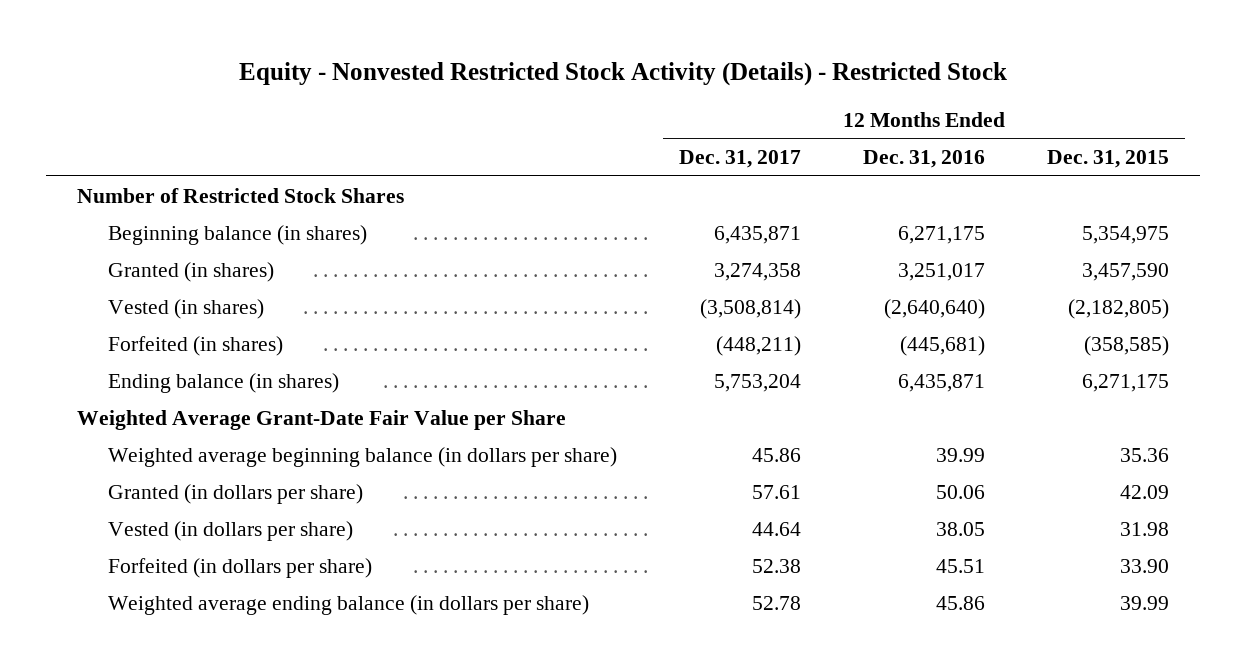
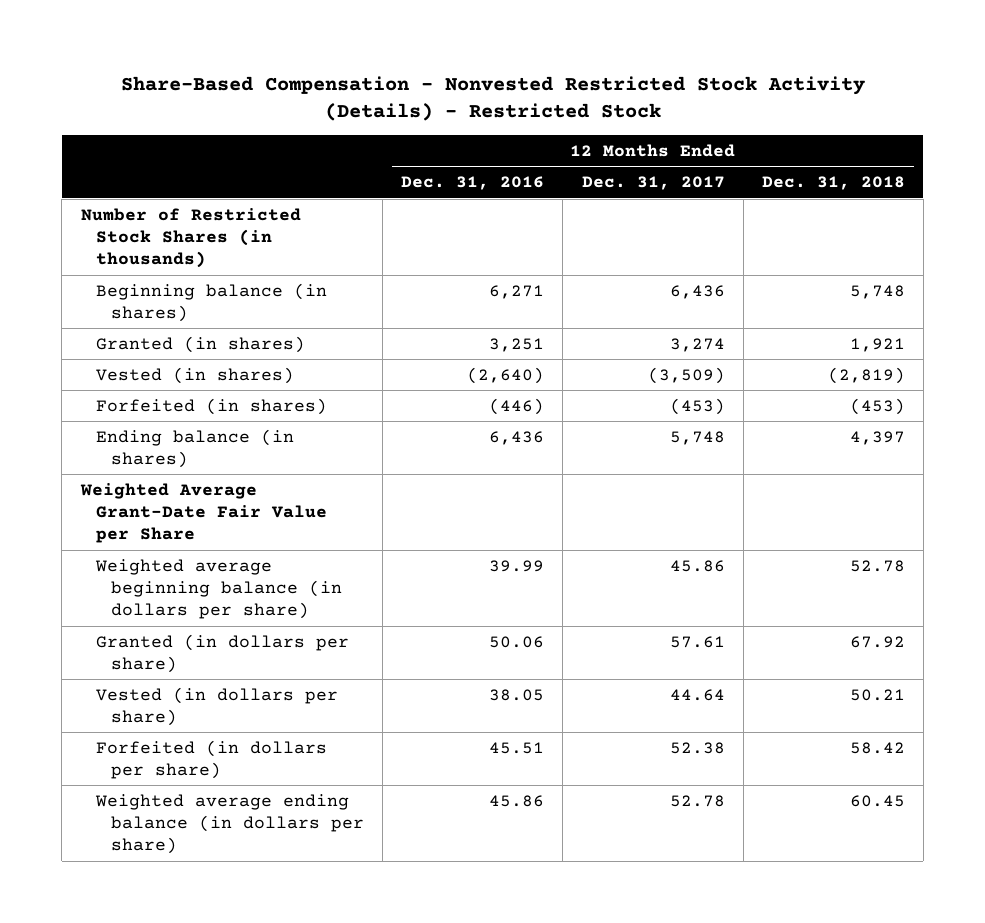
[239,61,1008,86] Equity - Nonvested Restricted Stock Activity (Details) - Restricted Stock -> [120,75,865,122] Share-Based Compensation - Nonvested Restricted Stock Activity (Details) - Restricted Stock
[1047,150,1170,169] Dec. 31, 2015 -> none
none -> [761,176,905,191] Dec. 31, 2018
[76,187,404,203] Number of Restricted Stock Shares -> [80,207,301,269] Number of Restricted Stock Shares (in thousands)
[713,225,801,244] 6,435,871 -> [669,284,725,299] 6,436
[897,225,985,244] 6,271,175 -> [489,284,545,299] 6,271
[713,262,801,281] 3,274,358 -> [669,337,725,352] 3,274
[897,262,985,281] 3,251,017 -> [489,337,545,352] 3,251
[699,298,801,319] (3,508,814) -> [647,366,725,384] (3,509)
[883,298,985,319] (2,640,640) -> [467,366,545,384] (2,640)
[715,335,801,356] (448,211) -> [669,397,725,415] (453)
[899,335,985,356] (445,681) -> [489,397,545,415] (446)
[713,373,801,392] 5,753,204 -> [669,430,725,445] 5,748
[897,373,985,392] 6,435,871 -> [489,430,545,445] 6,436

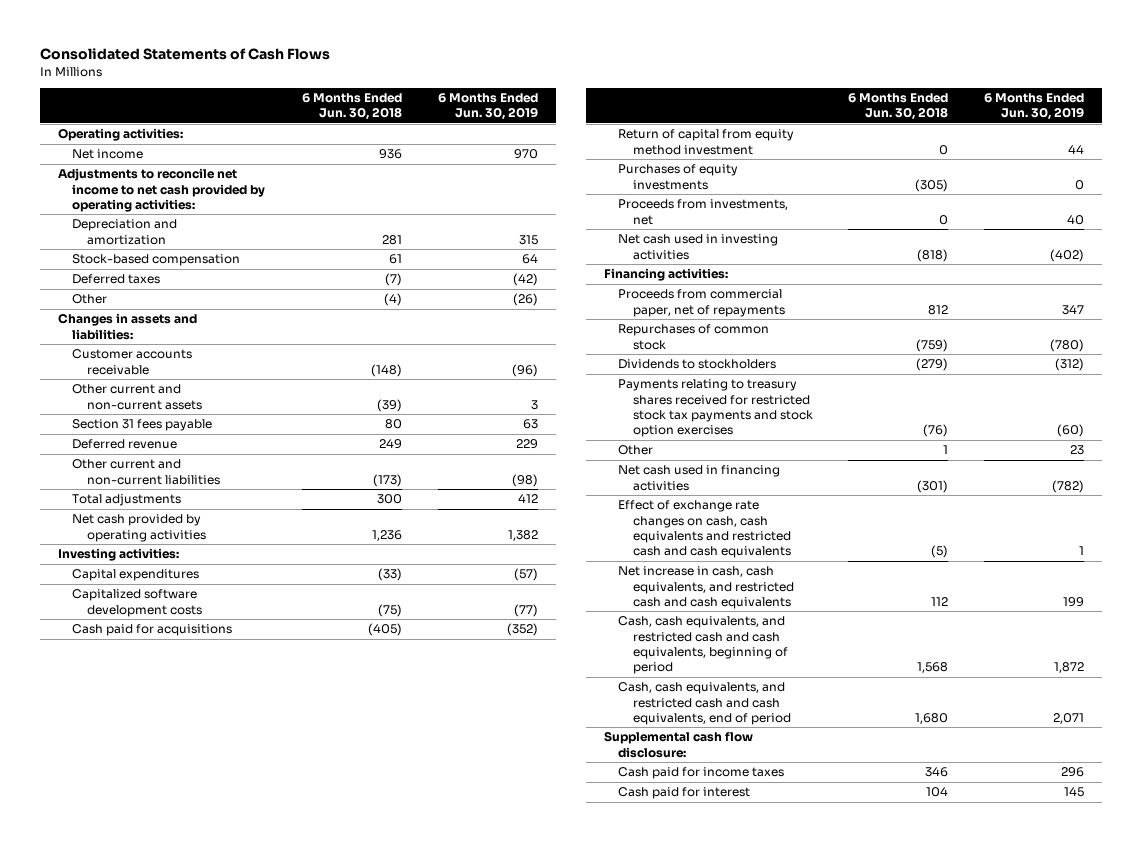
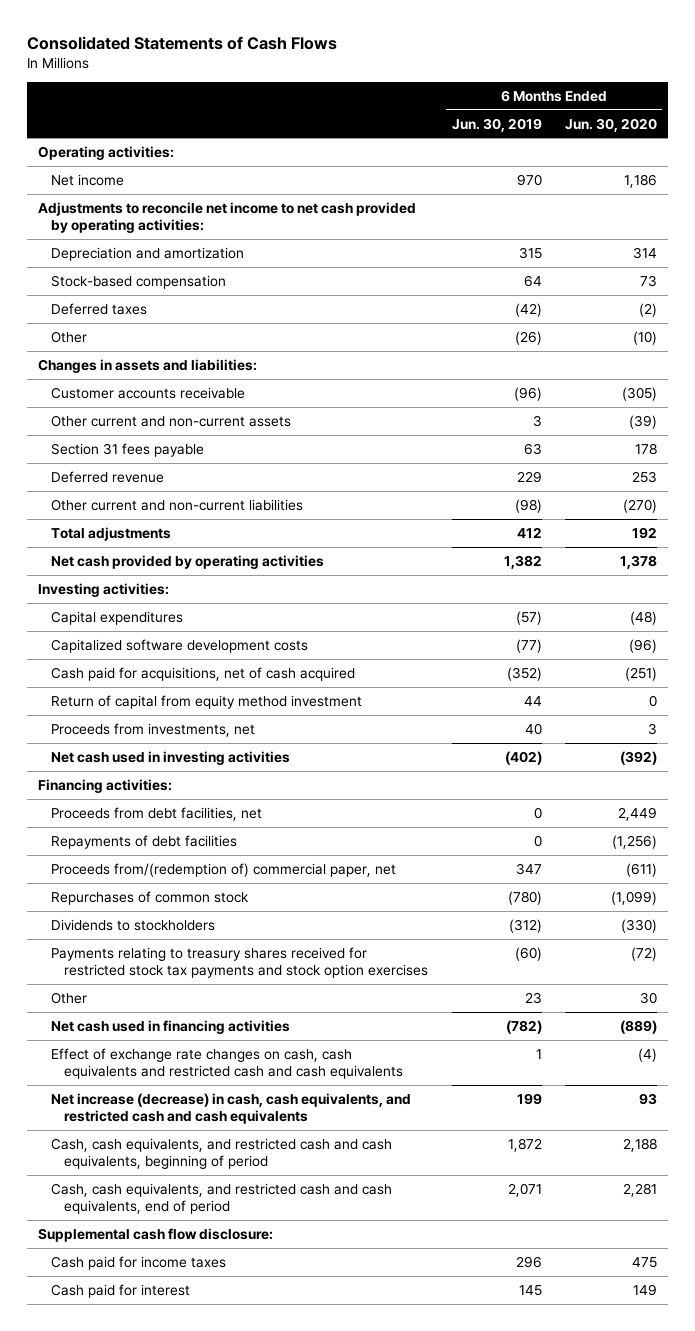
[302,93,403,121] 6 Months Ended Jun. 30, 2018 -> none
none -> [564,117,657,132] Jun. 30, 2020
[72,624,233,637] Cash paid for acquisitions -> [51,666,356,681] Cash paid for acquisitions, net of cash acquired
[618,164,739,190] Purchases of equity investments -> none
none -> [51,806,263,821] Proceeds from debt facilities, net
none -> [51,834,238,849] Repayments of debt facilities
[618,289,785,317] Proceeds from commercial paper, net of repayments -> [51,862,397,877] Proceeds from/(redemption of) commercial paper, net
[618,566,794,609] Net increase in cash, cash equivalents, and restricted cash and cash equivalents -> [51,1092,412,1124] Net increase (decrease) in cash, cash equivalents, and restricted cash and cash equivalents

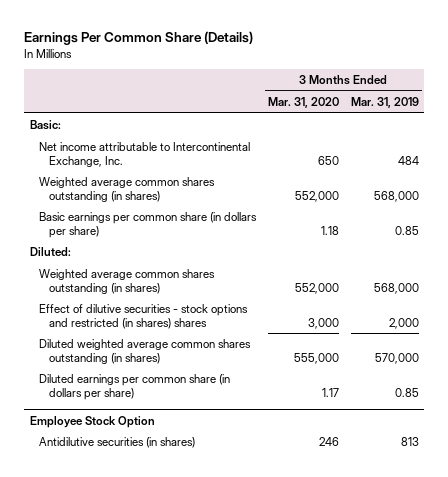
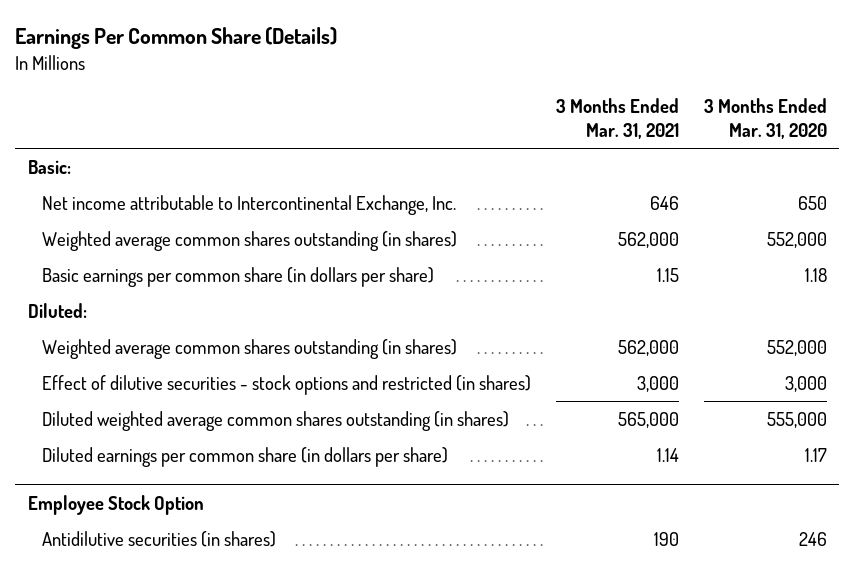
[350,96,419,108] Mar. 31, 2019 -> none
none -> [555,98,679,140] 3 Months Ended Mar. 31, 2021
[39,304,249,329] Effect of dilutive securities - stock options and restricted (in shares) shares -> [41,375,531,396] Effect of dilutive securities - stock options and restricted (in shares)

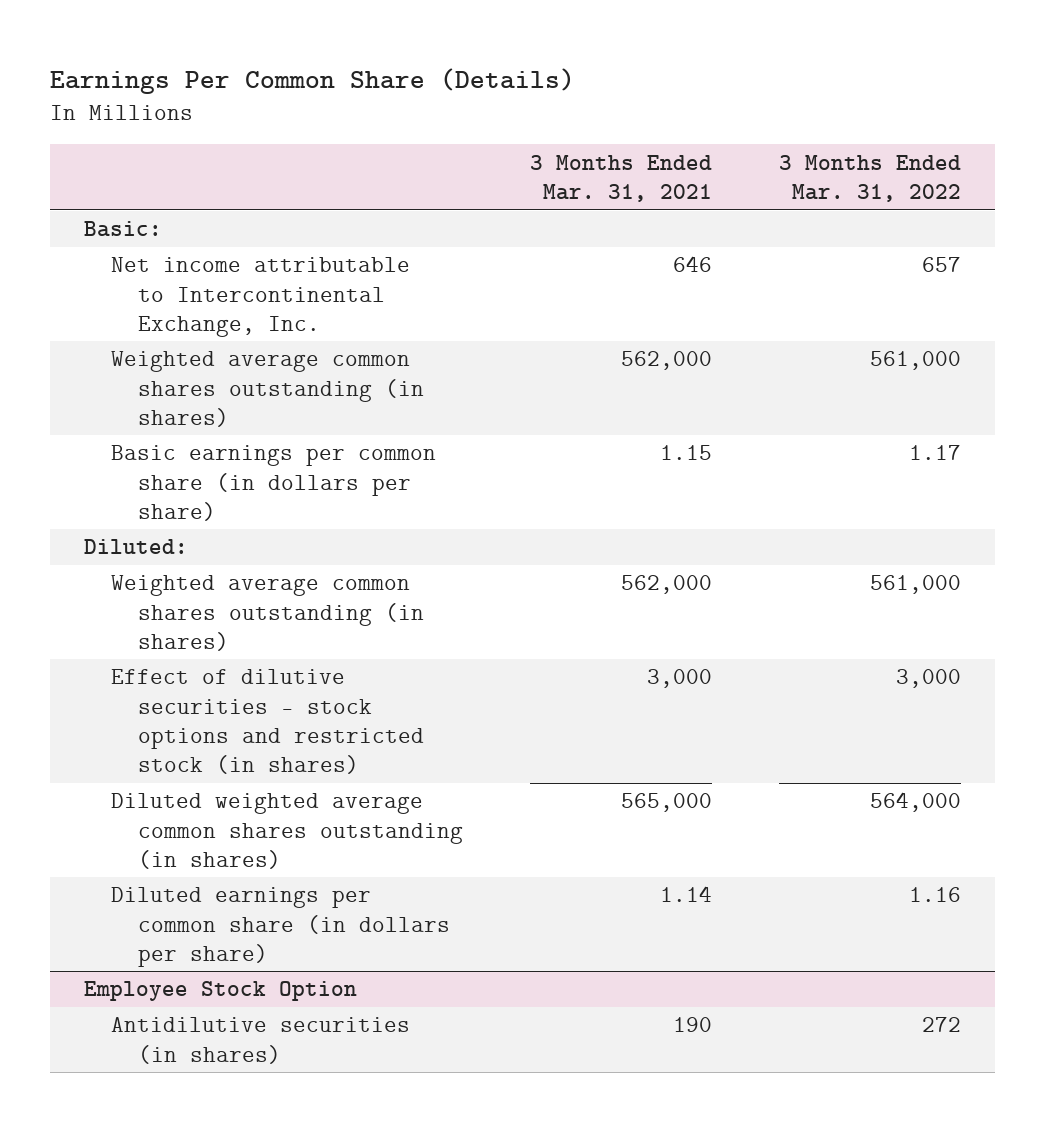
[703,98,827,140] 3 Months Ended Mar. 31, 2020 -> none
none -> [779,154,962,202] 3 Months Ended Mar. 31, 2022
[41,375,531,396] Effect of dilutive securities - stock options and restricted (in shares) -> [111,669,425,775] Effect of dilutive securities - stock options and restricted stock (in shares)

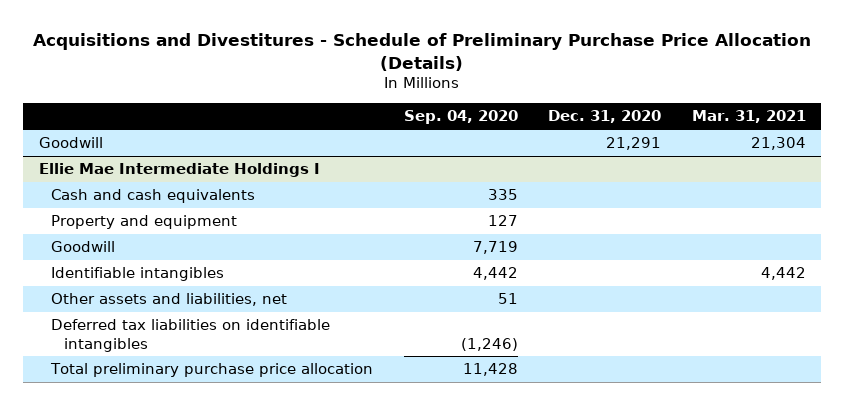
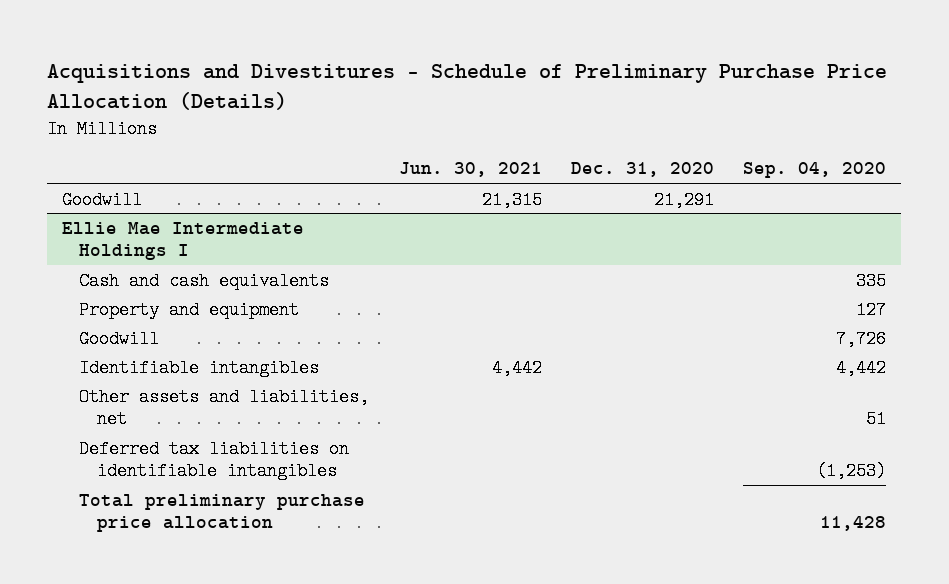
[691,110,806,124] Mar. 31, 2021 -> none
none -> [398,162,542,178] Jun. 30, 2021
[472,241,518,255] 7,719 -> [836,329,887,348] 7,726
[460,337,518,351] (1,246) -> [816,462,887,481] (1,253)

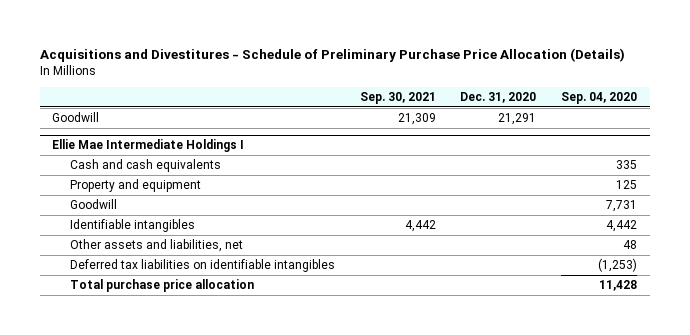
[398,162,542,178] Jun. 30, 2021 -> none
none -> [359,91,436,104] Sep. 30, 2021
[856,300,887,319] 127 -> [616,180,638,190] 125
[836,329,887,348] 7,726 -> [606,200,638,213] 7,731
[866,410,887,429] 51 -> [623,240,638,250] 48
[79,493,366,533] Total preliminary purchase price allocation -> [69,279,254,293] Total purchase price allocation

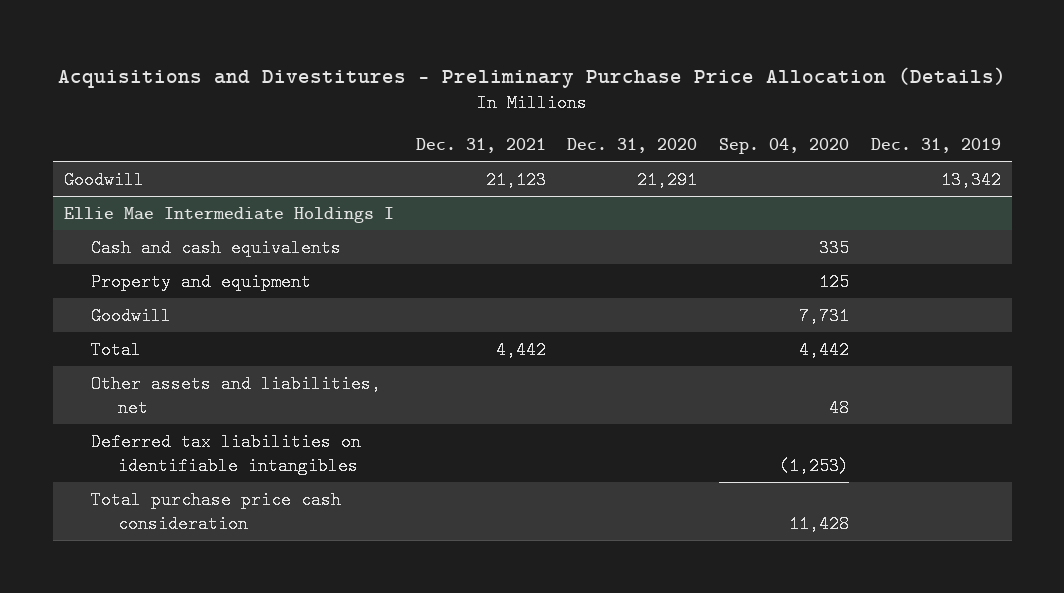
[40,47,626,62] Acquisitions and Divestitures - Schedule of Preliminary Purchase Price Allocation (Details) -> [58,66,1007,88] Acquisitions and Divestitures - Preliminary Purchase Price Allocation (Details)
[359,91,436,104] Sep. 30, 2021 -> none
none -> [415,138,546,154] Dec. 31, 2021
none -> [870,138,1001,154] Dec. 31, 2019
[69,219,195,233] Identifiable intangibles -> [90,340,141,359] Total
[69,279,254,293] Total purchase price allocation -> [90,490,341,534] Total purchase price cash consideration

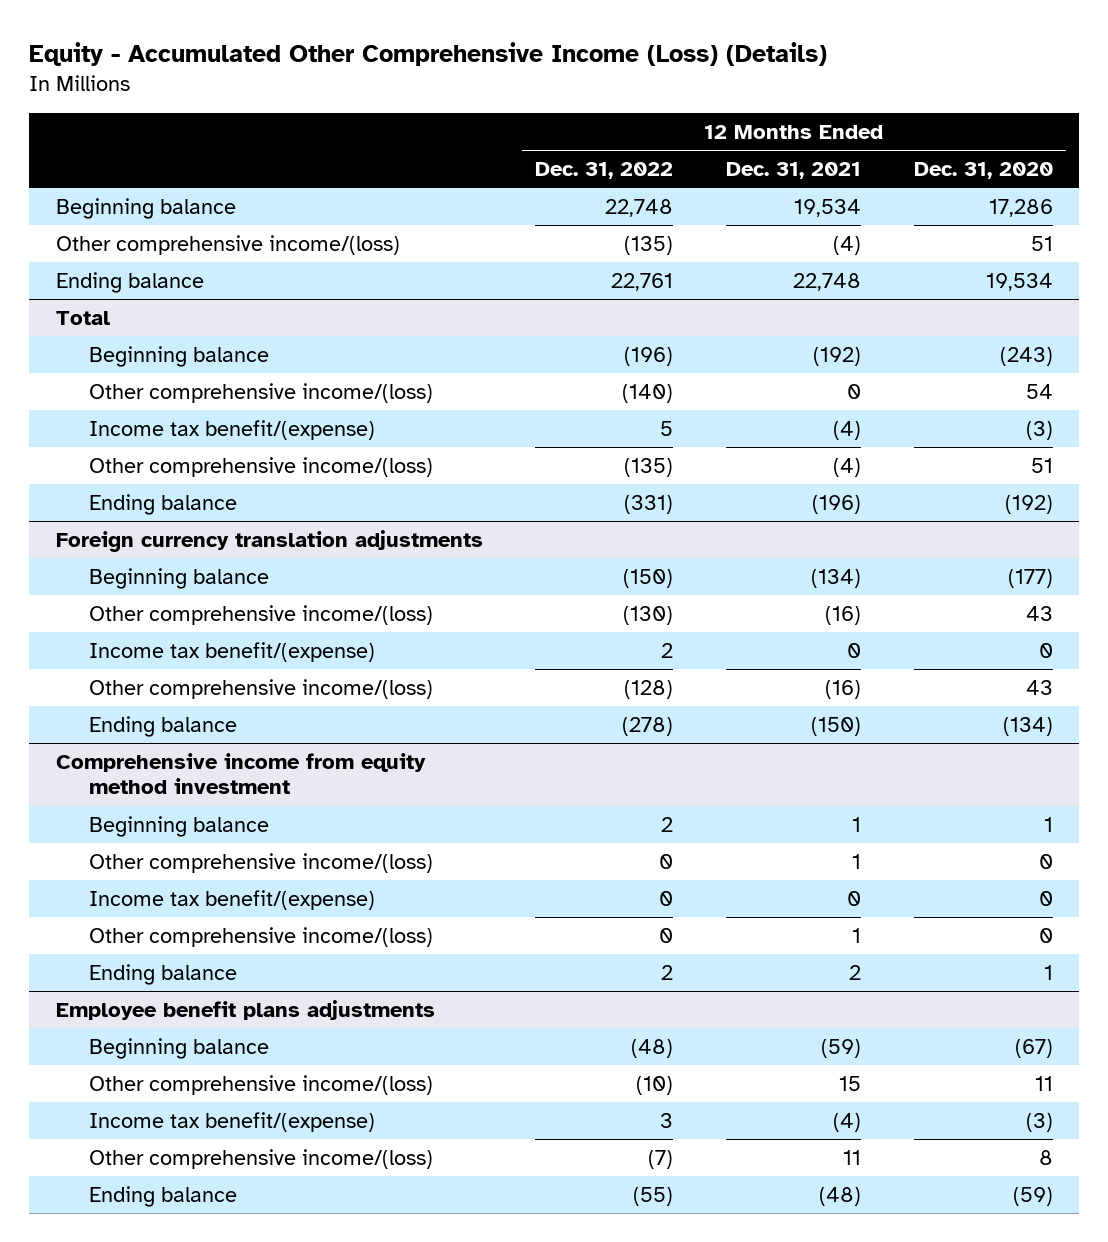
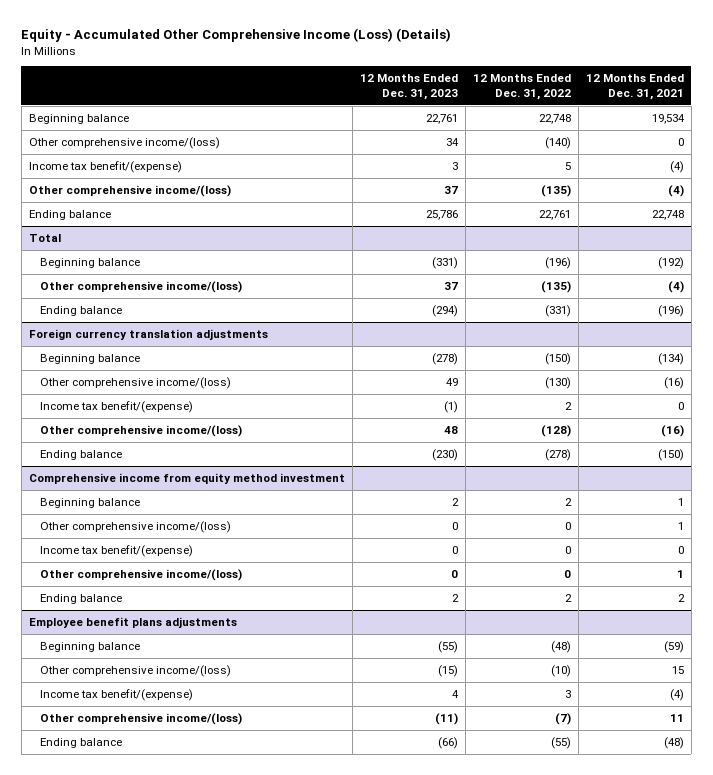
[913,161,1053,179] Dec. 31, 2020 -> none
none -> [359,73,458,100] 12 Months Ended Dec. 31, 2023
none -> [28,136,220,149] Other comprehensive income/(loss)
none -> [28,160,182,173] Income tax benefit/(expense)
[89,382,434,403] Other comprehensive income/(loss) -> none
[89,419,376,440] Income tax benefit/(expense) -> none

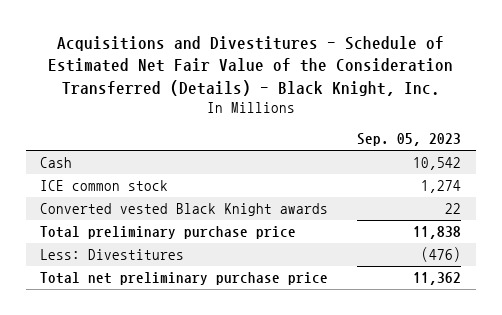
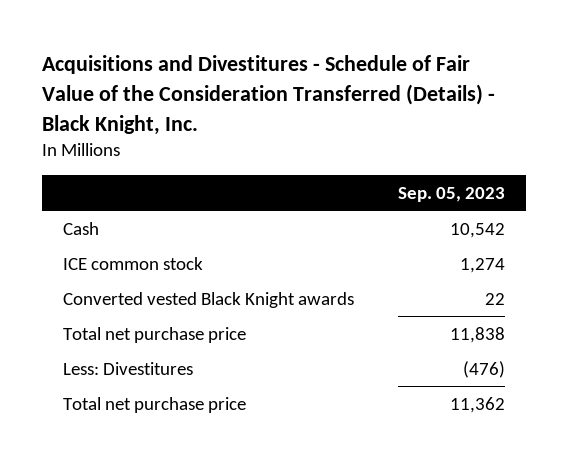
[47,36,453,96] Acquisitions and Divestitures - Schedule of Estimated Net Fair Value of the Consideration Transferred (Details) - Black Knight, Inc. -> [41,55,495,135] Acquisitions and Divestitures - Schedule of Fair Value of the Consideration Transferred (Details) - Black Knight, Inc.
[40,226,297,240] Total preliminary purchase price -> [63,326,247,343] Total net purchase price
[40,272,329,286] Total net preliminary purchase price -> [63,396,247,413] Total net purchase price

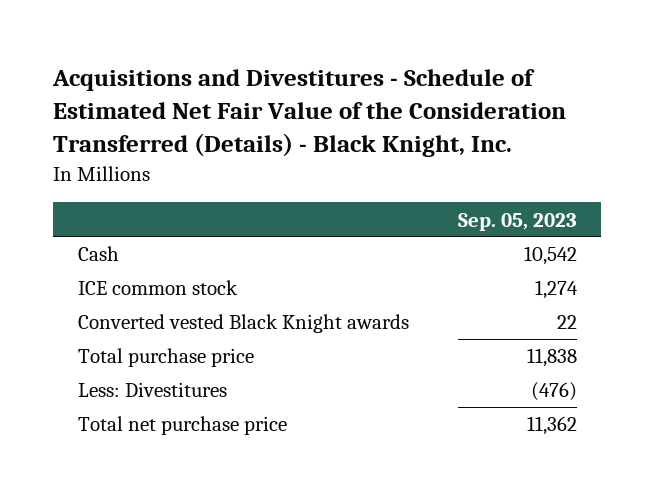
[41,55,495,135] Acquisitions and Divestitures - Schedule of Fair Value of the Consideration Transferred (Details) - Black Knight, Inc. -> [52,69,567,158] Acquisitions and Divestitures - Schedule of Estimated Net Fair Value of the Consideration Transferred (Details) - Black Knight, Inc.
[63,326,247,343] Total net purchase price -> [77,348,254,368] Total purchase price

